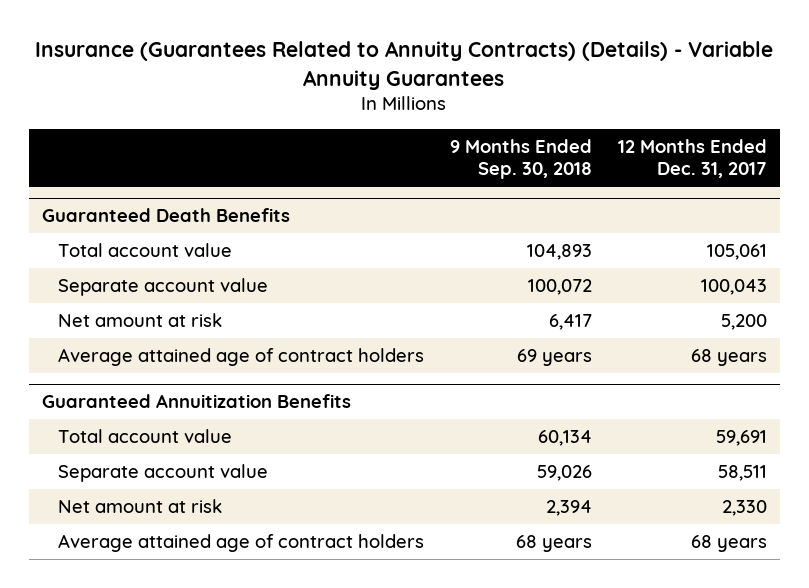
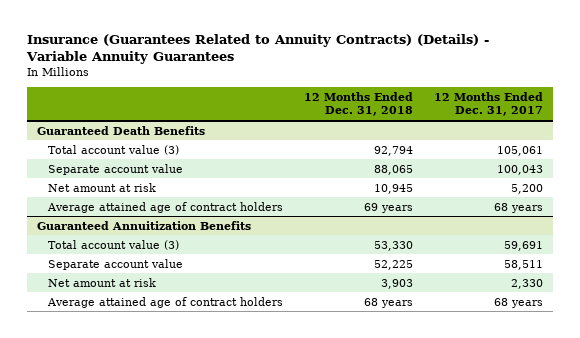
[450,138,593,180] 9 Months Ended Sep. 30, 2018 -> none
none -> [304,92,414,117] 12 Months Ended Dec. 31, 2018
[58,242,233,257] Total account value -> [48,144,180,155] Total account value (3)
[58,428,233,443] Total account value -> [48,239,180,250] Total account value (3)

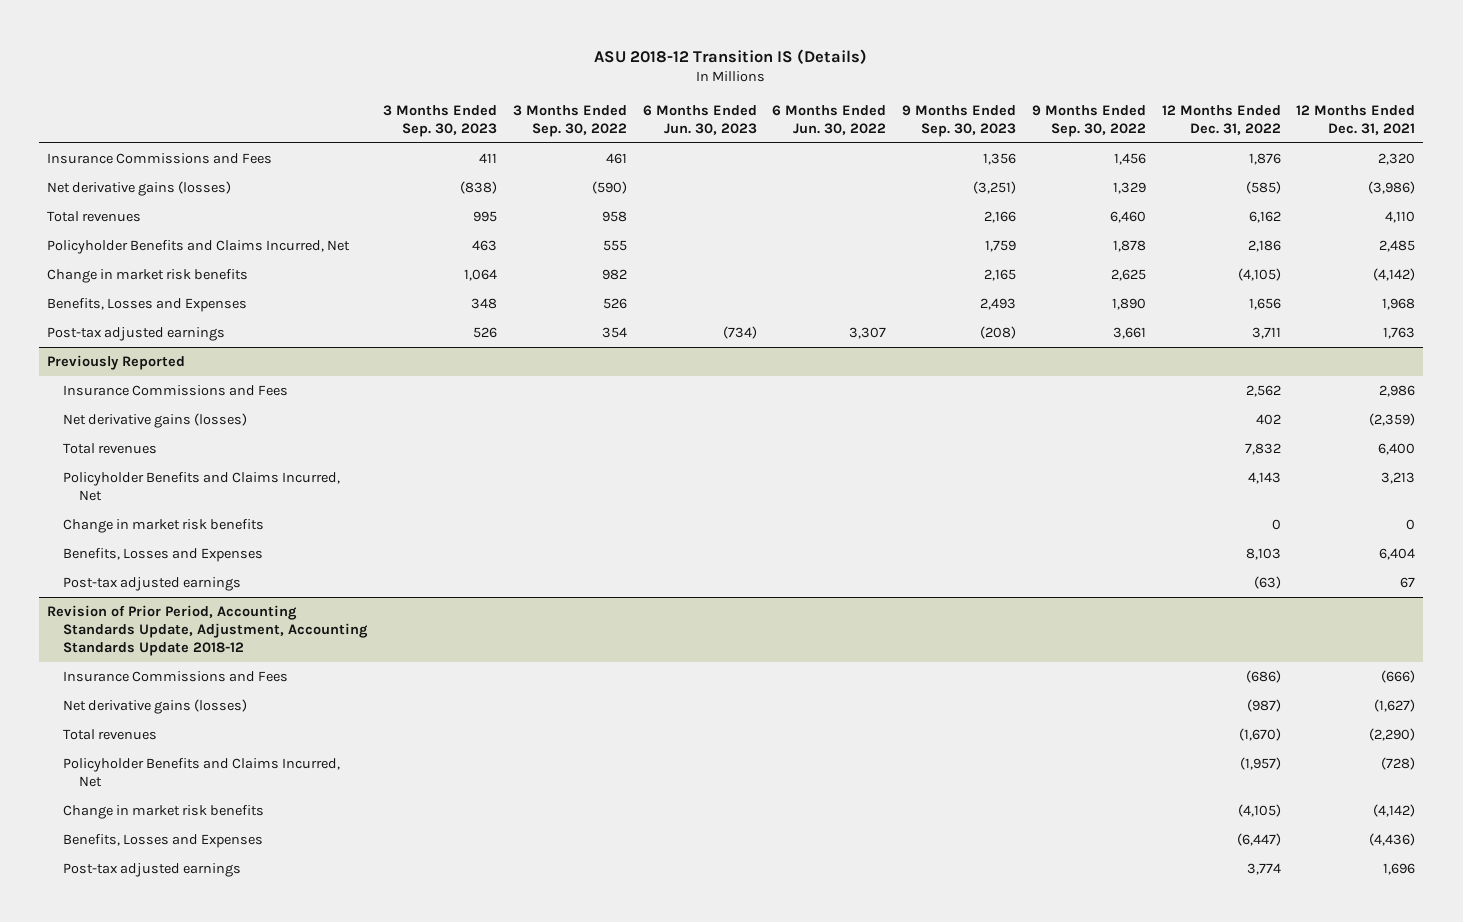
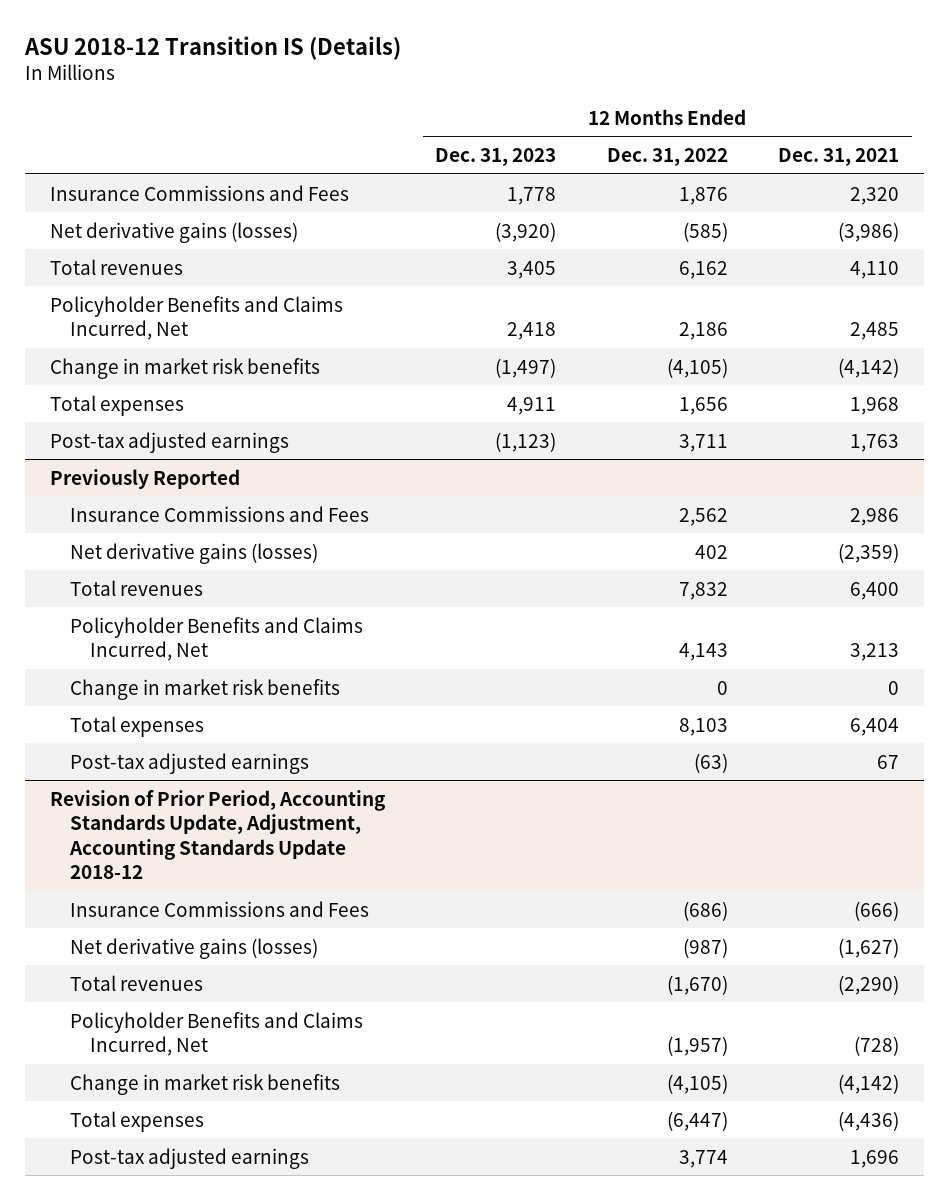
[383,105,498,137] 3 Months Ended Sep. 30, 2023 -> none
[512,105,627,137] 3 Months Ended Sep. 30, 2022 -> none
[642,105,757,135] 6 Months Ended Jun. 30, 2023 -> none
[772,105,887,135] 6 Months Ended Jun. 30, 2022 -> none
[902,105,1017,137] 9 Months Ended Sep. 30, 2023 -> none
[1031,105,1146,137] 9 Months Ended Sep. 30, 2022 -> none
none -> [435,148,557,167] Dec. 31, 2023
[47,298,248,313] Benefits, Losses and Expenses -> [49,394,184,416] Total expenses
[63,548,264,563] Benefits, Losses and Expenses -> [69,715,204,737] Total expenses
[63,834,264,849] Benefits, Losses and Expenses -> [69,1110,204,1132] Total expenses

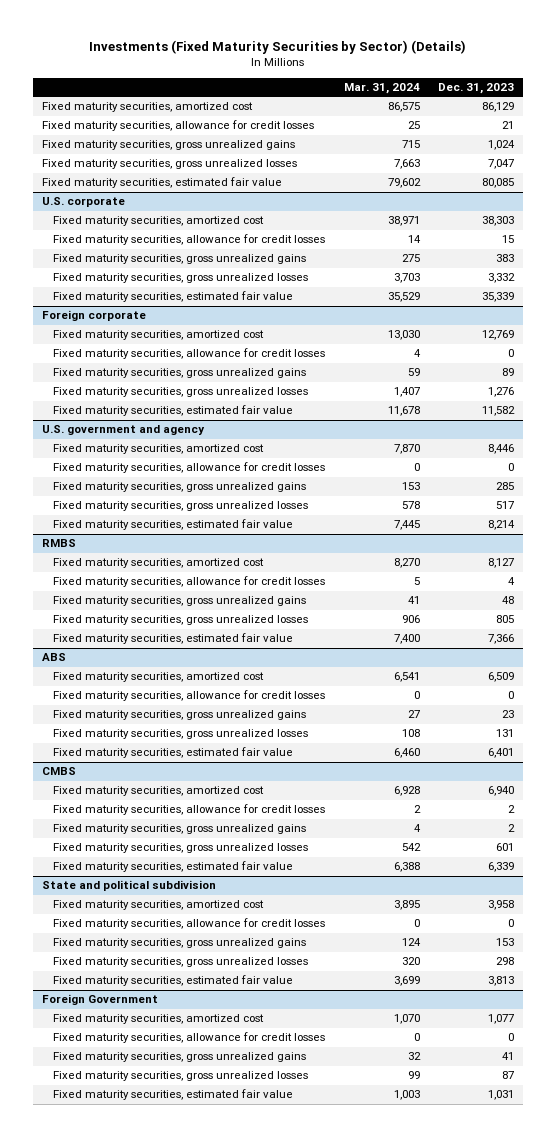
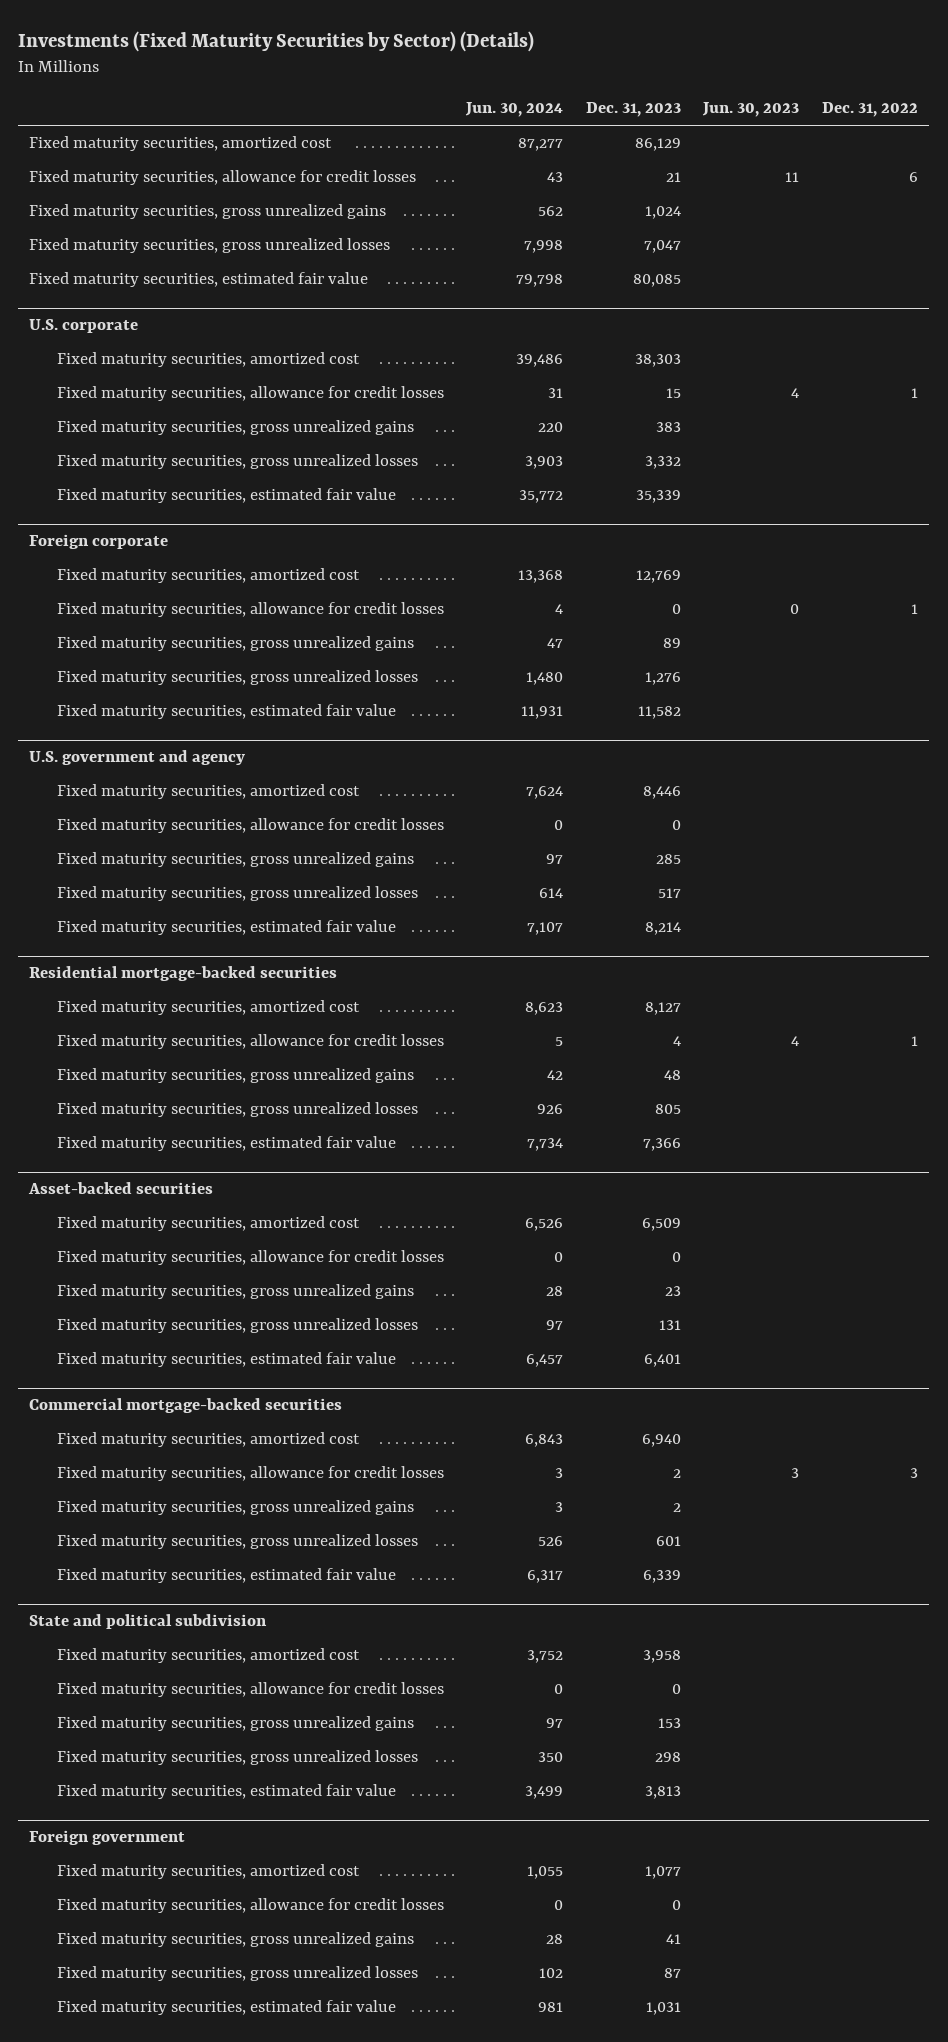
[343,83,420,95] Mar. 31, 2024 -> none
none -> [465,102,564,118] Jun. 30, 2024
none -> [702,102,800,118] Jun. 30, 2023
none -> [822,102,919,118] Dec. 31, 2022
[42,539,77,548] RMBS -> [29,966,338,982] Residential mortgage-backed securities
[42,653,67,662] ABS -> [28,1182,214,1195] Asset-backed securities
[42,767,77,776] CMBS -> [29,1398,343,1414] Commercial mortgage-backed securities
[42,994,159,1006] Foreign Government -> [29,1830,186,1846] Foreign government

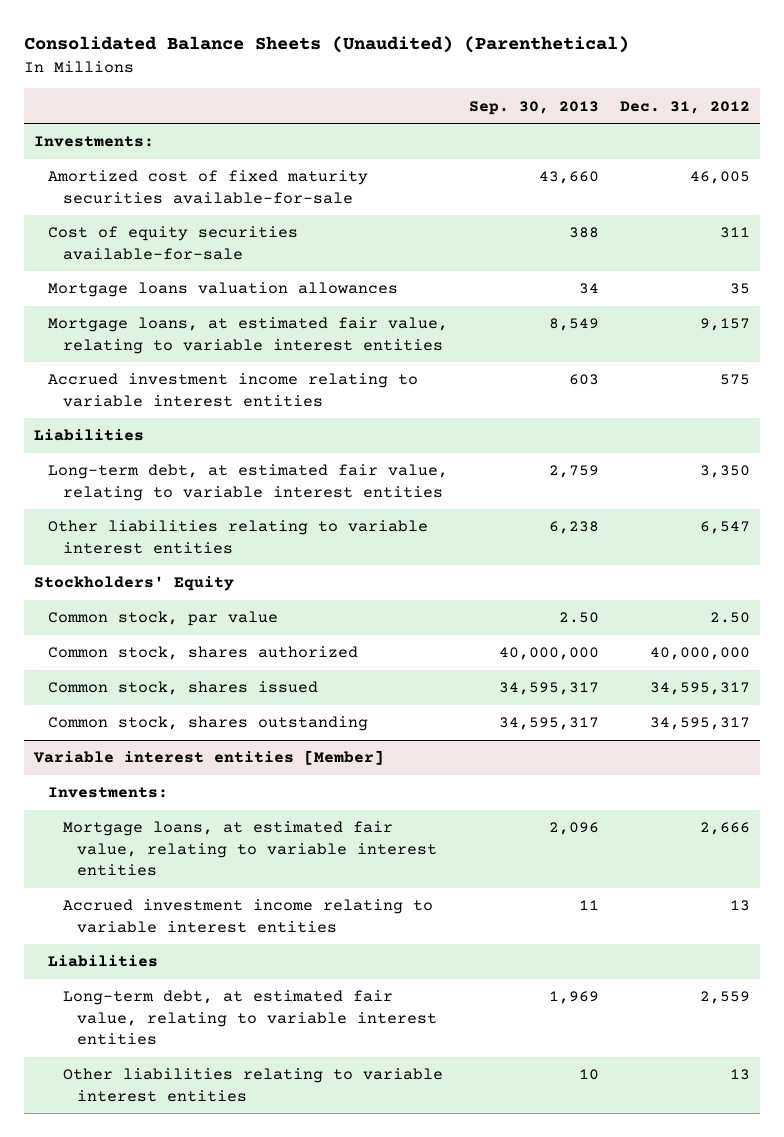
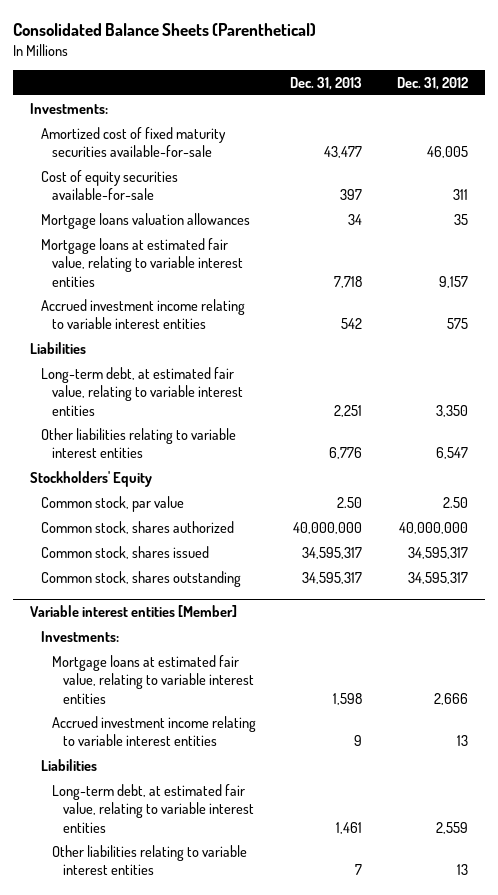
[23,36,629,54] Consolidated Balance Sheets (Unaudited) (Parenthetical) -> [13,22,317,36] Consolidated Balance Sheets (Parenthetical)
[469,100,600,115] Sep. 30, 2013 -> none
none -> [290,77,363,91] Dec. 31, 2013
[48,317,449,354] Mortgage loans, at estimated fair value, relating to variable interest entities -> [41,237,244,287] Mortgage loans at estimated fair value, relating to variable interest entities
[62,821,438,877] Mortgage loans, at estimated fair value, relating to variable interest entities -> [52,654,254,704] Mortgage loans at estimated fair value, relating to variable interest entities

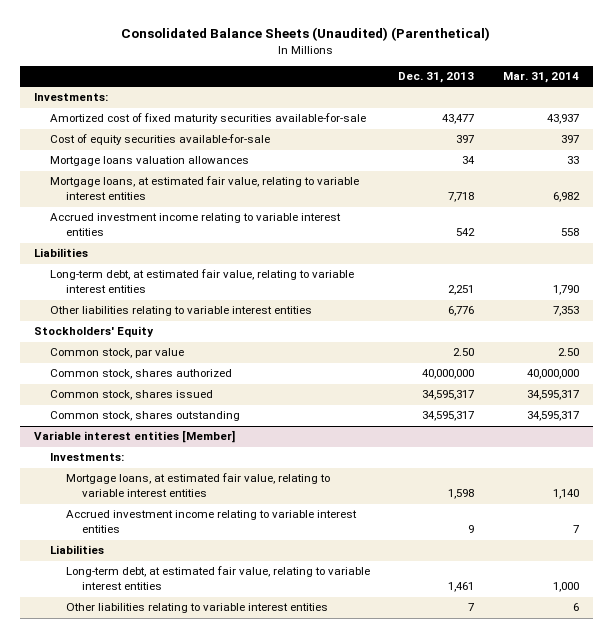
[13,22,317,36] Consolidated Balance Sheets (Parenthetical) -> [121,27,491,42] Consolidated Balance Sheets (Unaudited) (Parenthetical)
[396,77,468,91] Dec. 31, 2012 -> none
none -> [502,72,579,84] Mar. 31, 2014
[41,237,244,287] Mortgage loans at estimated fair value, relating to variable interest entities -> [50,176,360,201] Mortgage loans, at estimated fair value, relating to variable interest entities
[52,654,254,704] Mortgage loans at estimated fair value, relating to variable interest entities -> [65,473,330,498] Mortgage loans, at estimated fair value, relating to variable interest entities

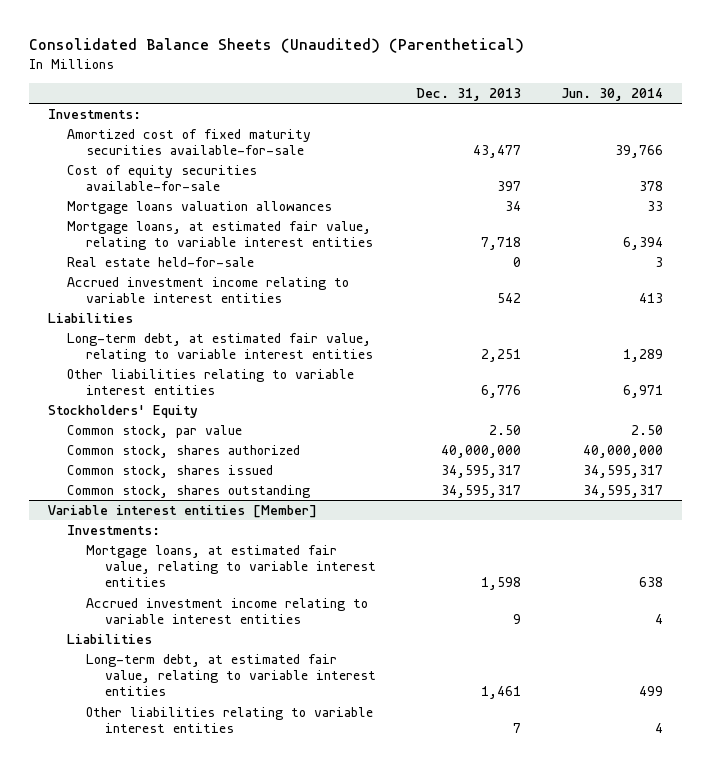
[502,72,579,84] Mar. 31, 2014 -> none
none -> [560,87,663,101] Jun. 30, 2014
none -> [67,256,255,267] Real estate held-for-sale

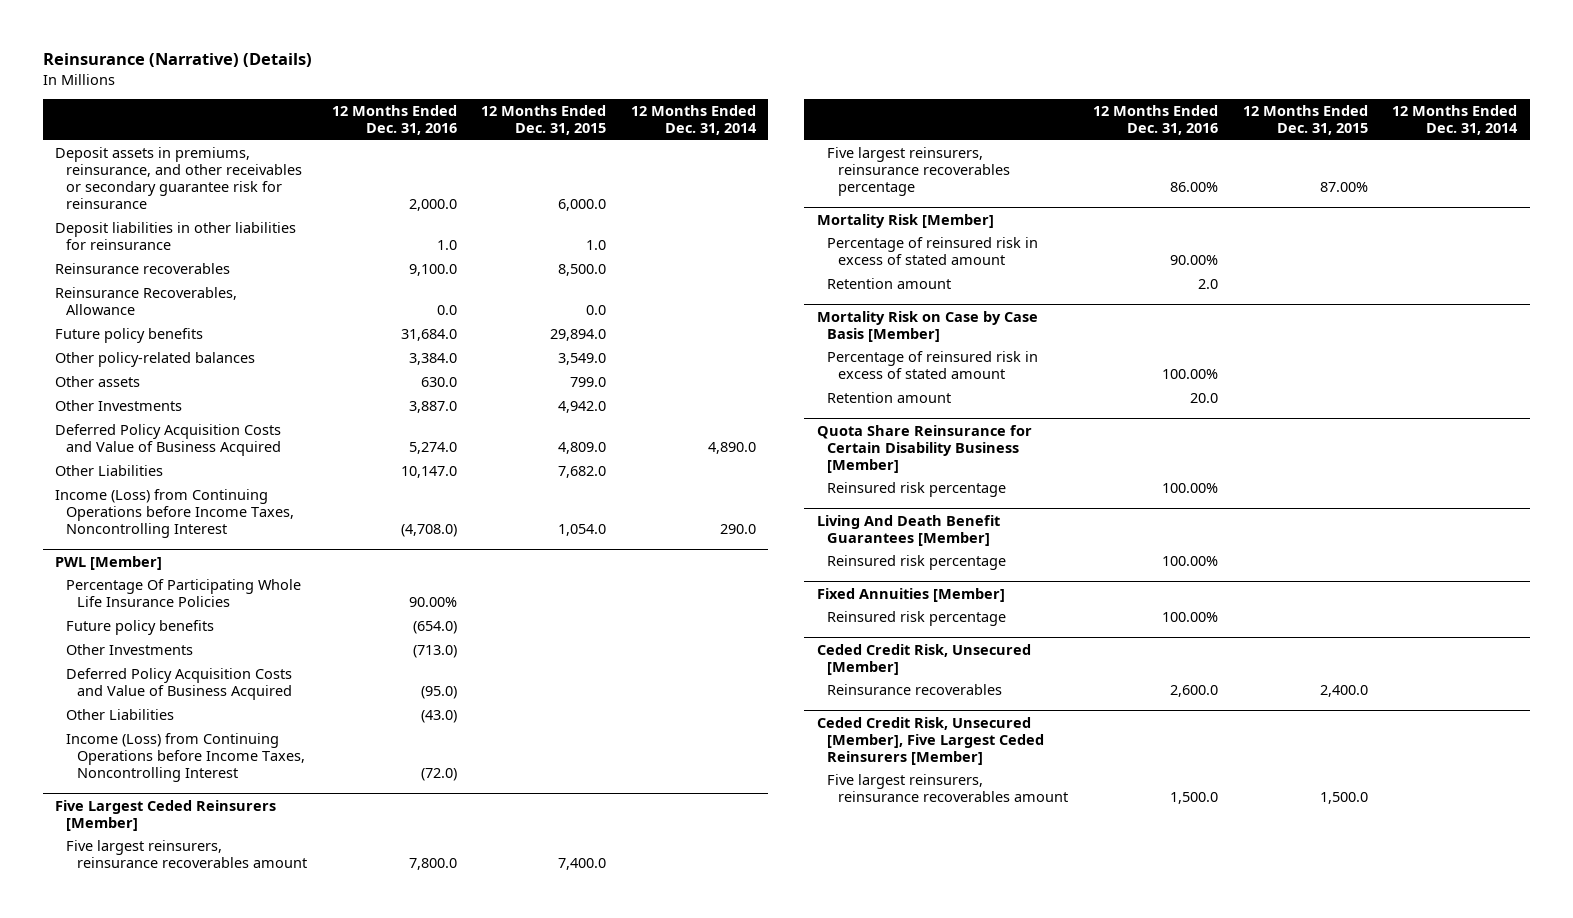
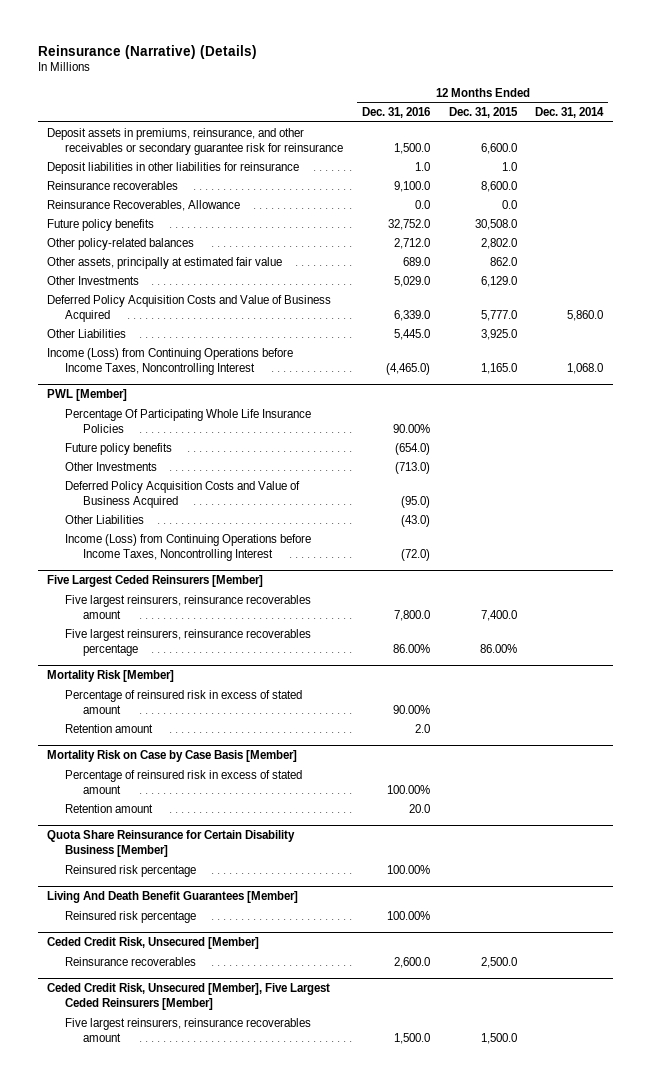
[408,199,457,212] 2,000.0 -> [393,142,430,154] 1,500.0
[558,199,607,212] 6,000.0 -> [480,142,517,154] 6,600.0
[558,264,607,277] 8,500.0 -> [480,180,517,192] 8,600.0
[400,329,457,342] 31,684.0 -> [387,218,430,230] 32,752.0
[550,329,607,342] 29,894.0 -> [474,218,517,230] 30,508.0
[408,353,457,366] 3,384.0 -> [393,237,430,249] 2,712.0
[558,353,607,366] 3,549.0 -> [480,237,517,249] 2,802.0
[55,376,141,388] Other assets -> [46,256,282,269] Other assets, principally at estimated fair value
[420,377,457,388] 630.0 -> [402,256,430,266] 689.0
[570,377,607,388] 799.0 -> [489,256,517,266] 862.0
[408,401,457,414] 3,887.0 -> [393,275,430,287] 5,029.0
[558,401,607,414] 4,942.0 -> [480,275,517,287] 6,129.0
[408,442,457,455] 5,274.0 -> [393,309,430,321] 6,339.0
[558,442,607,455] 4,809.0 -> [480,309,517,321] 5,777.0
[708,442,757,455] 4,890.0 -> [567,309,604,321] 5,860.0
[400,466,457,479] 10,147.0 -> [393,328,430,340] 5,445.0
[558,466,607,479] 7,682.0 -> [480,328,517,340] 3,925.0
[400,524,457,538] (4,708.0) -> [385,362,430,375] (4,465.0)
[558,524,607,537] 1,054.0 -> [480,362,517,374] 1,165.0
[720,524,757,535] 290.0 -> [567,362,604,374] 1,068.0
[1319,182,1368,193] 87.00% -> [479,643,517,653] 86.00%
[816,587,1005,602] Fixed Annuities [Member] -> none
[827,611,1007,627] Reinsured risk percentage -> none
[1319,685,1368,698] 2,400.0 -> [480,956,517,968] 2,500.0

